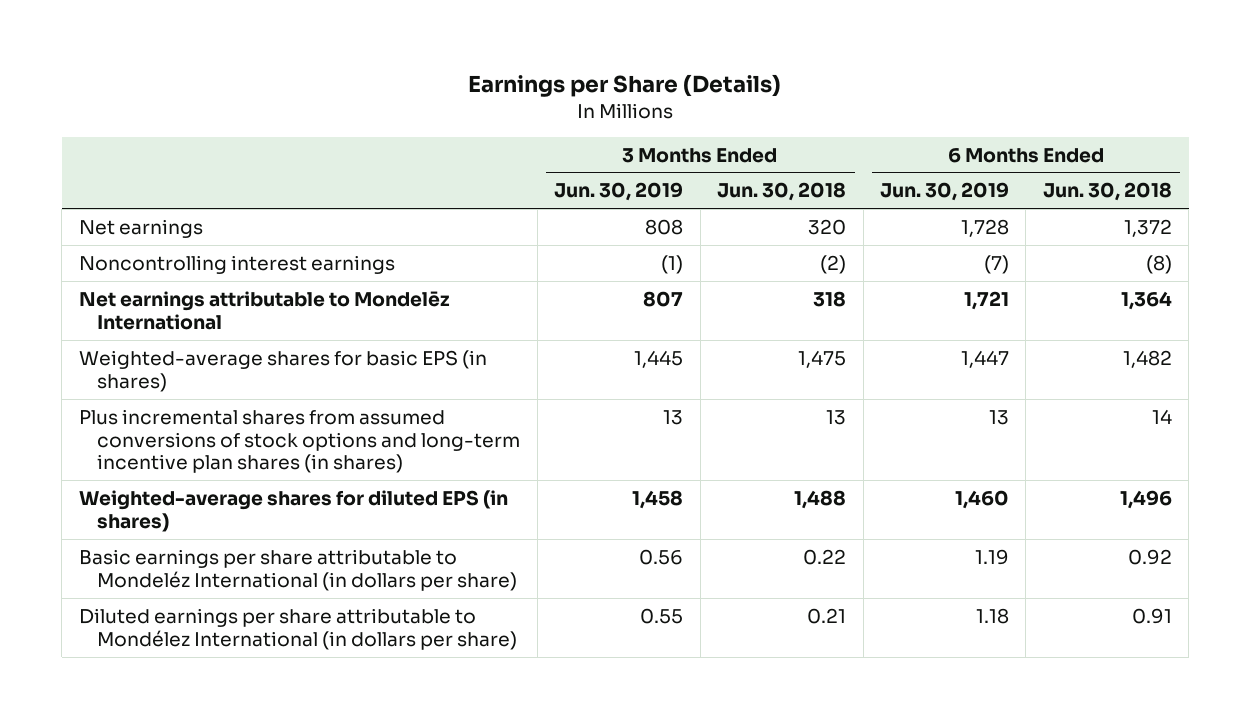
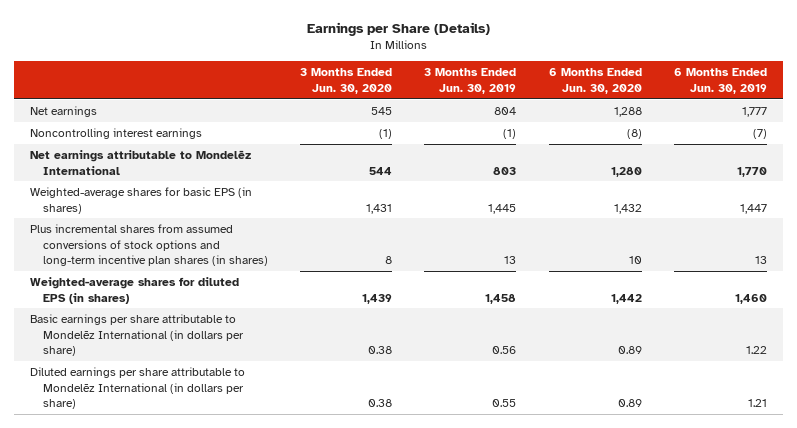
[717,182,847,202] Jun. 30, 2018 -> none
[1042,182,1172,202] Jun. 30, 2018 -> none
none -> [300,68,393,94] 3 Months Ended Jun. 30, 2020
none -> [548,68,642,94] 6 Months Ended Jun. 30, 2020
[645,218,684,235] 808 -> [494,107,517,116] 804
[960,218,1009,237] 1,728 -> [742,107,768,118] 1,777
[643,290,684,307] 807 -> [493,166,517,175] 803
[963,290,1009,310] 1,721 -> [737,166,768,177] 1,770
[78,548,518,591] Basic earnings per share attributable to Mondeléz International (in dollars per share) -> [30,314,244,356] Basic earnings per share attributable to Mondelēz International (in dollars per share)
[974,548,1009,565] 1.19 -> [746,345,768,354] 1.22
[78,607,518,650] Diluted earnings per share attributable to Mondélez International (in dollars per share) -> [30,367,246,409] Diluted earnings per share attributable to Mondelēz International (in dollars per share)
[975,607,1009,624] 1.18 -> [748,398,768,407] 1.21

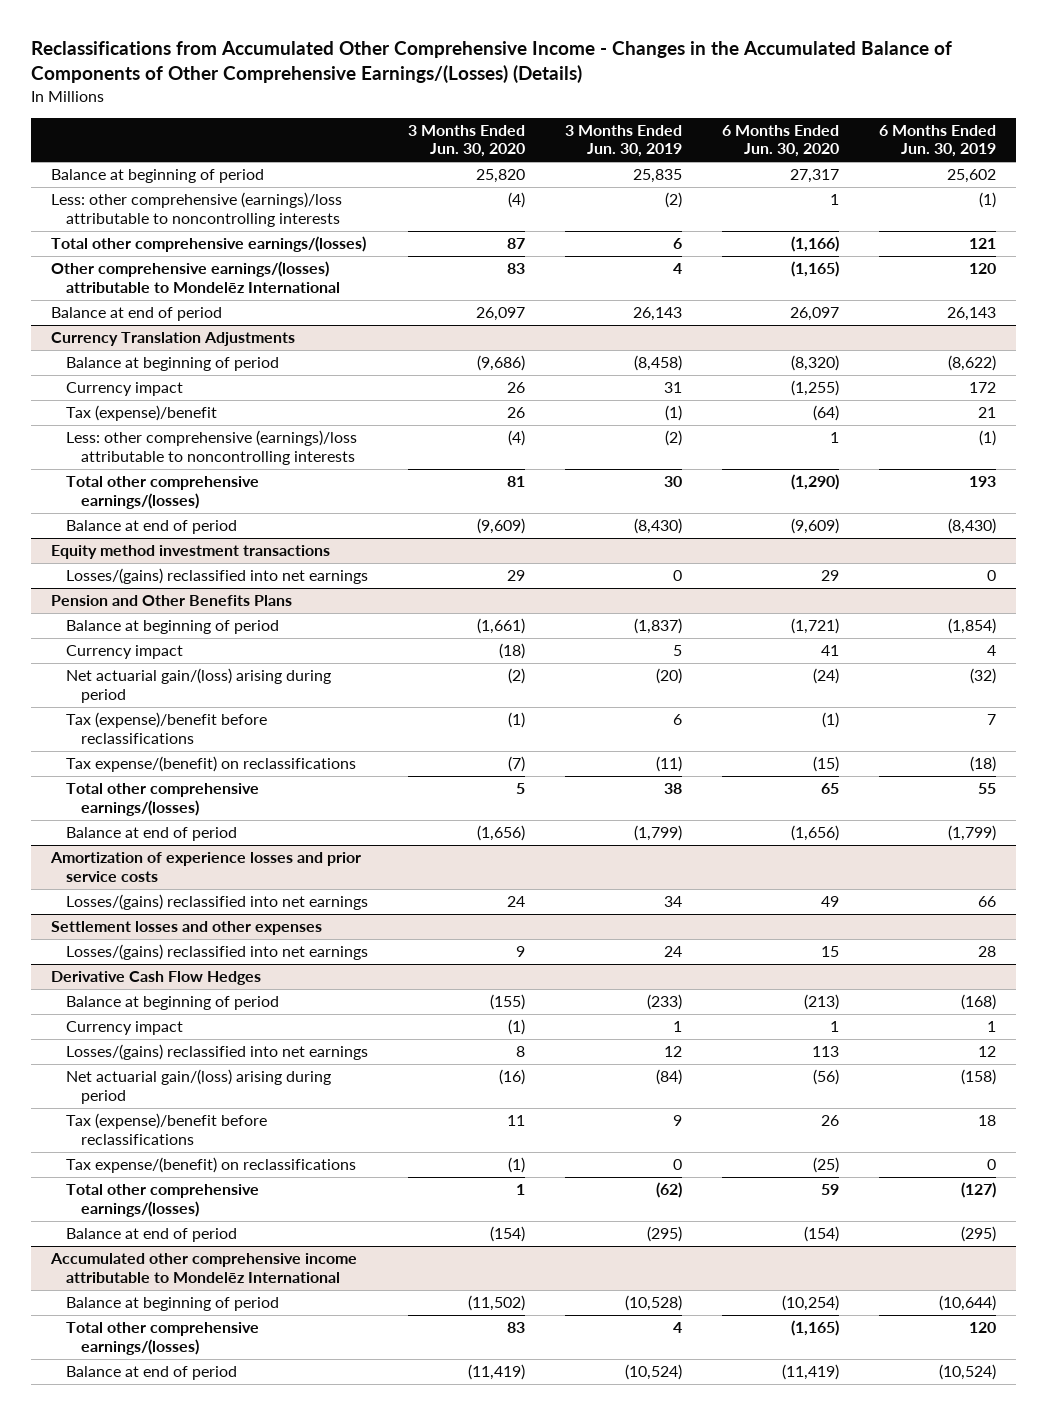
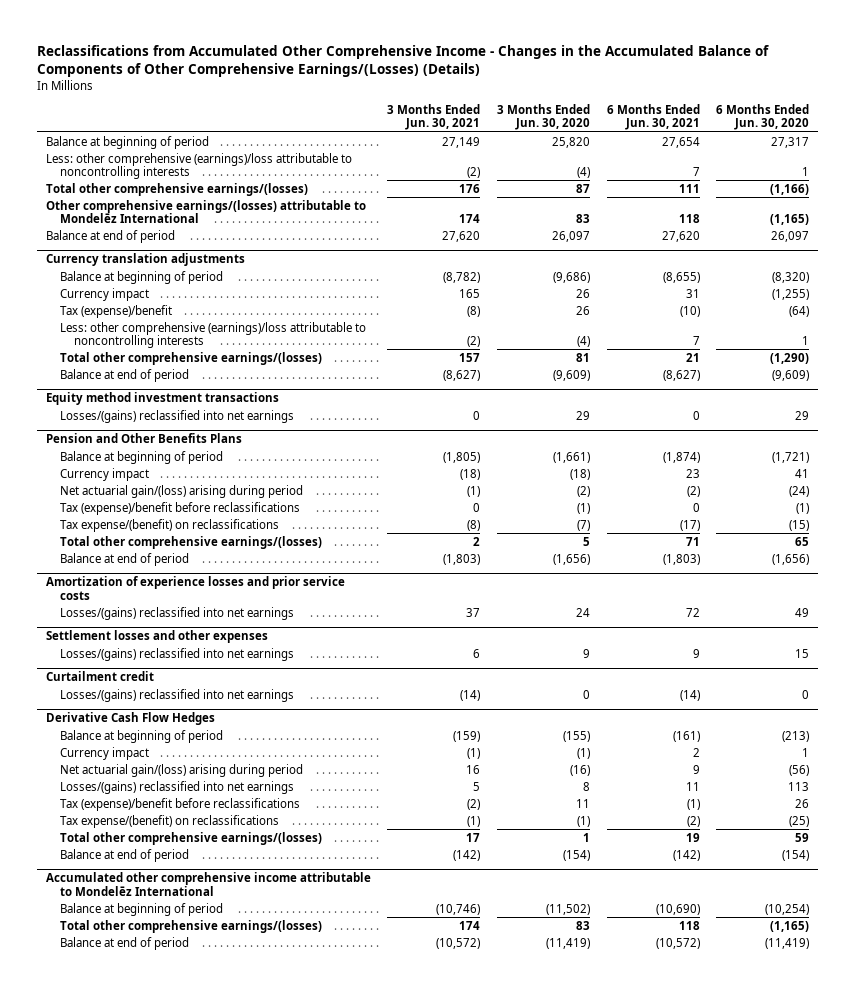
[565,124,683,158] 3 Months Ended Jun. 30, 2019 -> none
[879,124,997,158] 6 Months Ended Jun. 30, 2019 -> none
none -> [387,103,481,131] 3 Months Ended Jun. 30, 2021
none -> [606,103,700,131] 6 Months Ended Jun. 30, 2021
[50,332,295,347] Currency Translation Adjustments -> [45,253,245,267] Currency translation adjustments
none -> [45,671,154,682] Curtailment credit
none -> [59,688,294,702] Losses/(gains) reclassified into net earnings
[66,1044,369,1061] Losses/(gains) reclassified into net earnings -> [59,780,294,794] Losses/(gains) reclassified into net earnings

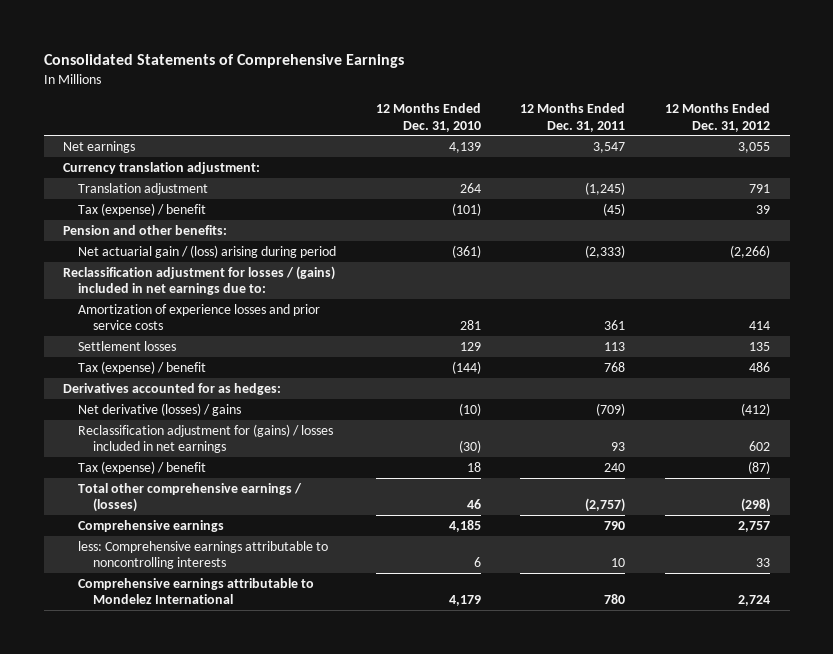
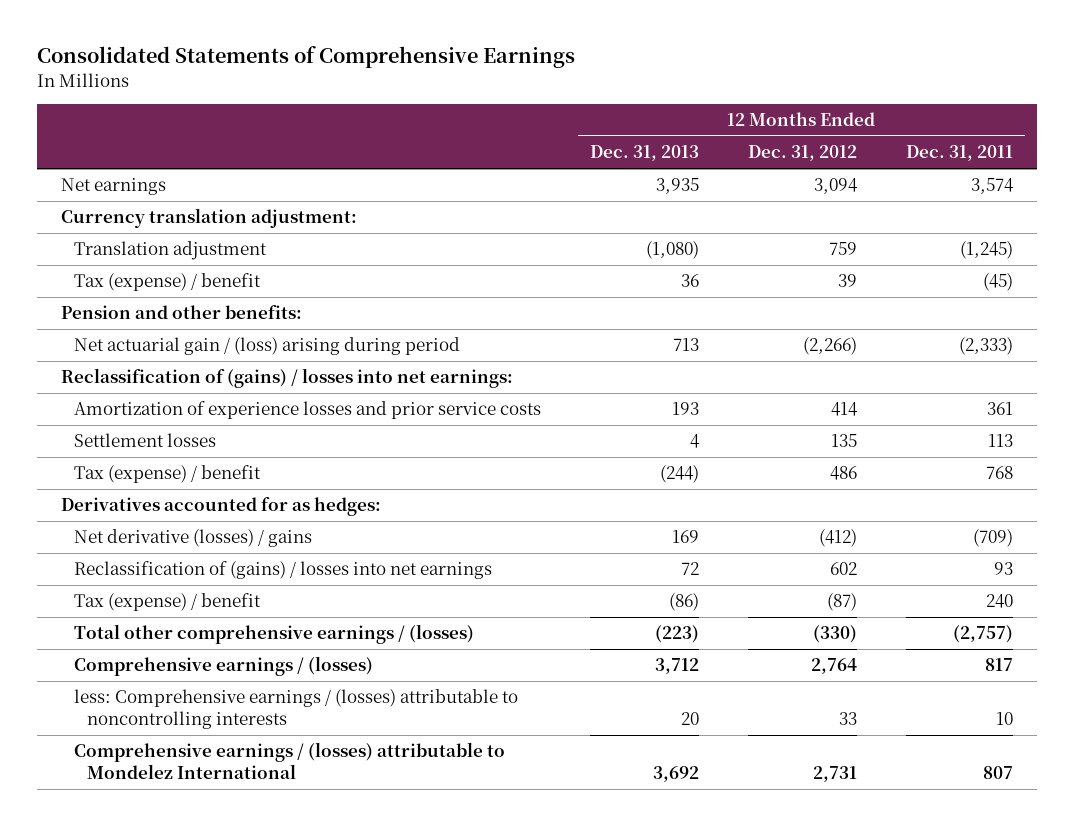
[375,103,481,132] 12 Months Ended Dec. 31, 2010 -> none
none -> [589,145,699,162] Dec. 31, 2013
[593,141,626,153] 3,547 -> [970,178,1014,195] 3,574
[737,141,770,153] 3,055 -> [813,178,858,195] 3,094
[748,183,770,193] 791 -> [828,242,857,256] 759
[63,265,336,296] Reclassification adjustment for losses / (gains) included in net earnings due to: -> none
none -> [61,368,514,389] Reclassification of (gains) / losses into net earnings:
[78,423,334,454] Reclassification adjustment for (gains) / losses included in net earnings -> [73,561,492,580] Reclassification of (gains) / losses into net earnings
[740,498,770,513] (298) -> [812,625,857,644] (330)
[78,519,225,532] Comprehensive earnings -> [73,656,373,677] Comprehensive earnings / (losses)
[604,520,626,530] 790 -> [984,658,1013,672] 817
[737,520,770,532] 2,757 -> [810,658,857,675] 2,764
[78,540,329,570] less: Comprehensive earnings attributable to noncontrolling interests -> [73,689,518,729] less: Comprehensive earnings / (losses) attributable to noncontrolling interests
[78,577,315,605] Comprehensive earnings attributable to Mondelez International -> [73,742,505,779] Comprehensive earnings / (losses) attributable to Mondelez International
[604,594,626,605] 780 -> [982,765,1013,779] 807
[737,595,770,607] 2,724 -> [812,765,857,782] 2,731

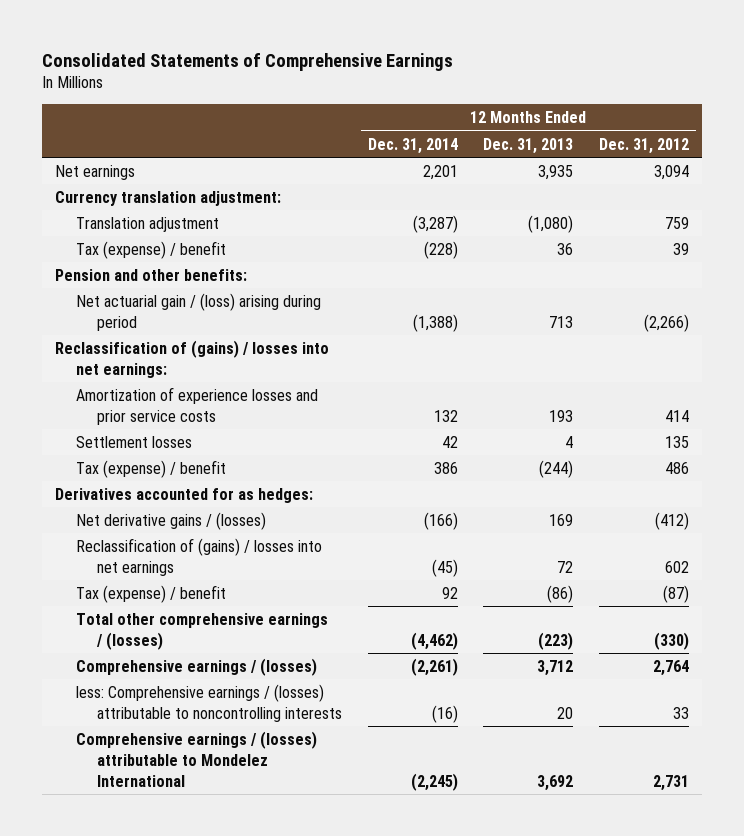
[905,145,1013,162] Dec. 31, 2011 -> none
none -> [367,137,458,154] Dec. 31, 2014
[73,529,312,548] Net derivative (losses) / gains -> [75,511,266,530] Net derivative gains / (losses)

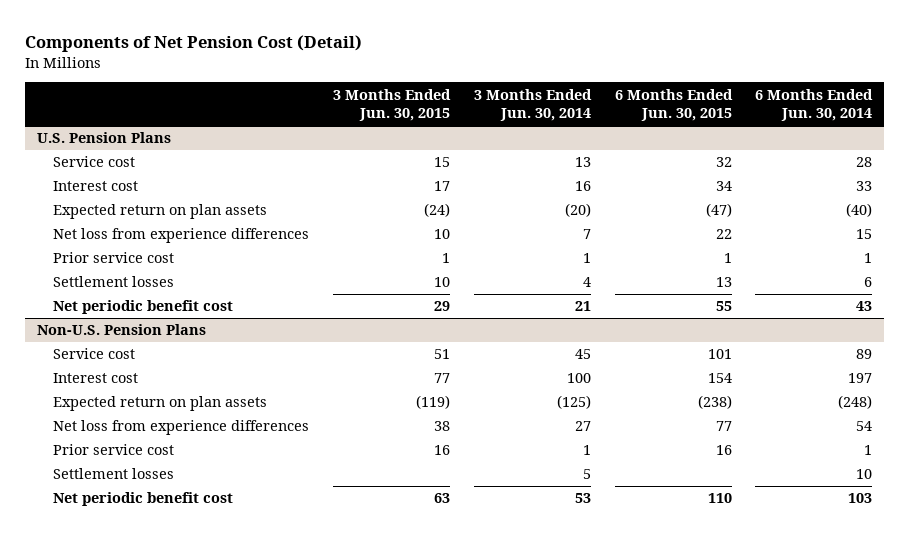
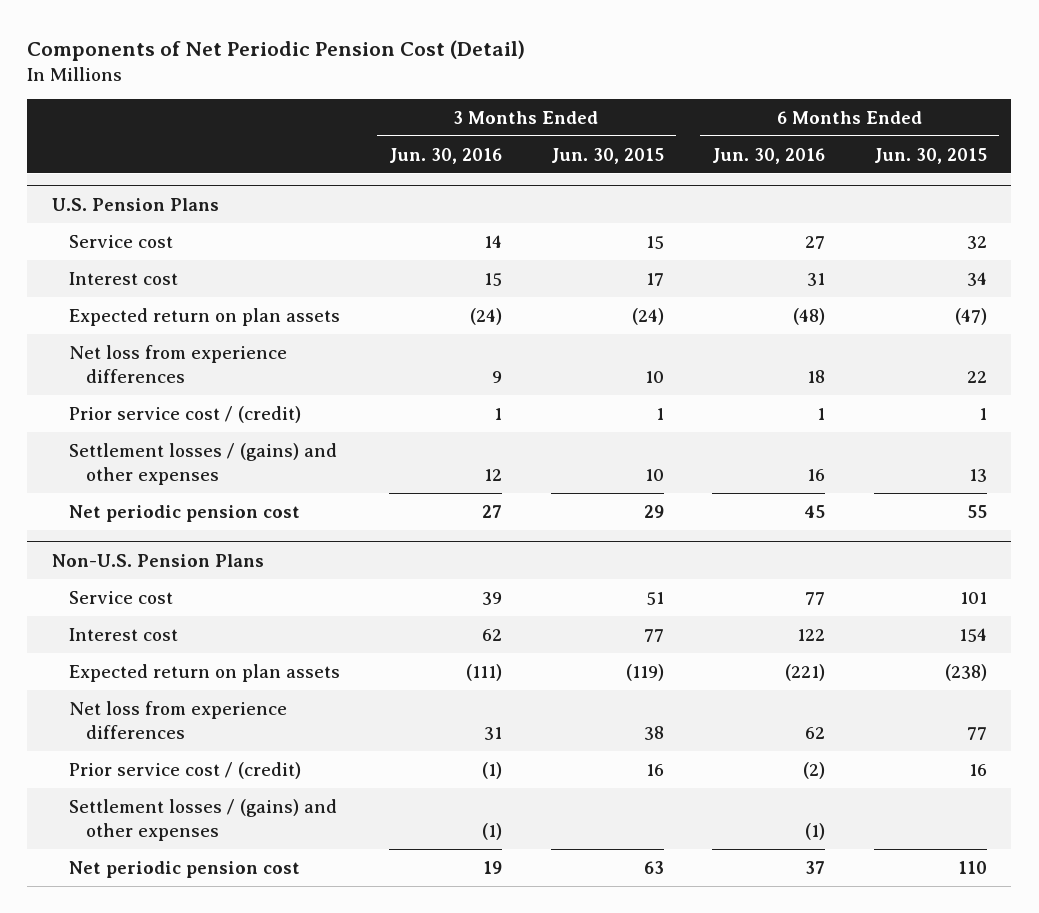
[25,35,363,53] Components of Net Pension Cost (Detail) -> [27,39,526,61] Components of Net Periodic Pension Cost (Detail)
[473,88,592,122] 3 Months Ended Jun. 30, 2014 -> none
[755,88,874,122] 6 Months Ended Jun. 30, 2014 -> none
none -> [388,147,502,164] Jun. 30, 2016
none -> [712,147,826,164] Jun. 30, 2016
[53,252,175,264] Prior service cost -> [69,405,302,423] Prior service cost / (credit)
[53,276,175,288] Settlement losses -> [69,442,338,485] Settlement losses / (gains) and other expenses
[53,300,234,315] Net periodic benefit cost -> [69,504,301,522] Net periodic pension cost
[53,468,175,480] Settlement losses -> none
[53,444,175,456] Prior service cost -> [69,761,302,779] Prior service cost / (credit)
none -> [69,798,338,841] Settlement losses / (gains) and other expenses
[53,492,234,507] Net periodic benefit cost -> [69,860,301,878] Net periodic pension cost

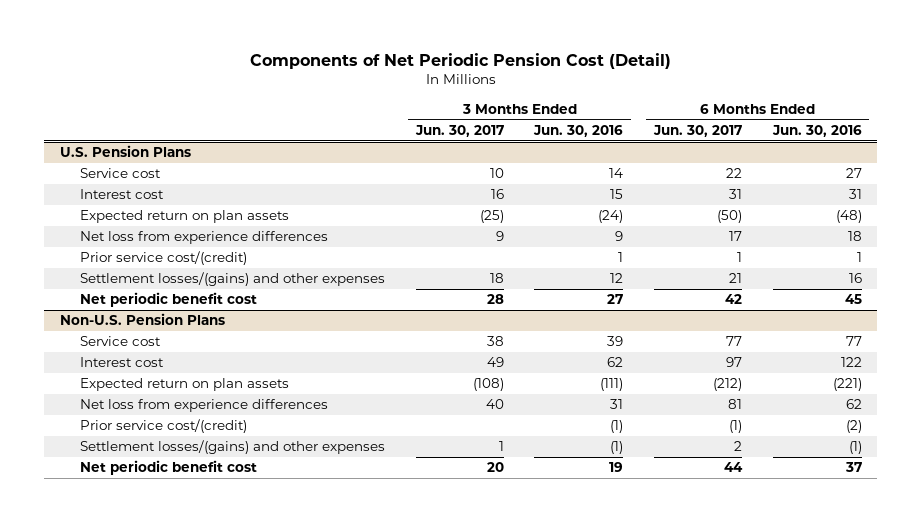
[550,147,664,164] Jun. 30, 2015 -> none
[874,147,988,164] Jun. 30, 2015 -> none
none -> [414,124,504,137] Jun. 30, 2017
none -> [653,124,743,137] Jun. 30, 2017
[69,405,302,423] Prior service cost / (credit) -> [80,251,248,266] Prior service cost/(credit)
[69,442,338,485] Settlement losses / (gains) and other expenses -> [80,272,386,287] Settlement losses/(gains) and other expenses
[69,504,301,522] Net periodic pension cost -> [80,292,258,308] Net periodic benefit cost
[69,761,302,779] Prior service cost / (credit) -> [80,419,248,434] Prior service cost/(credit)
[69,798,338,841] Settlement losses / (gains) and other expenses -> [80,440,386,455] Settlement losses/(gains) and other expenses
[69,860,301,878] Net periodic pension cost -> [80,460,258,476] Net periodic benefit cost

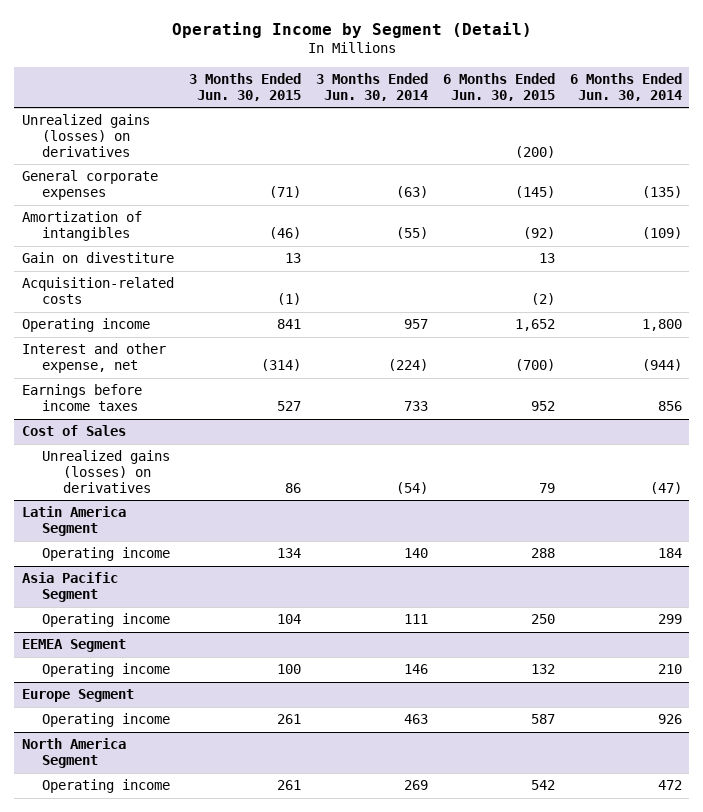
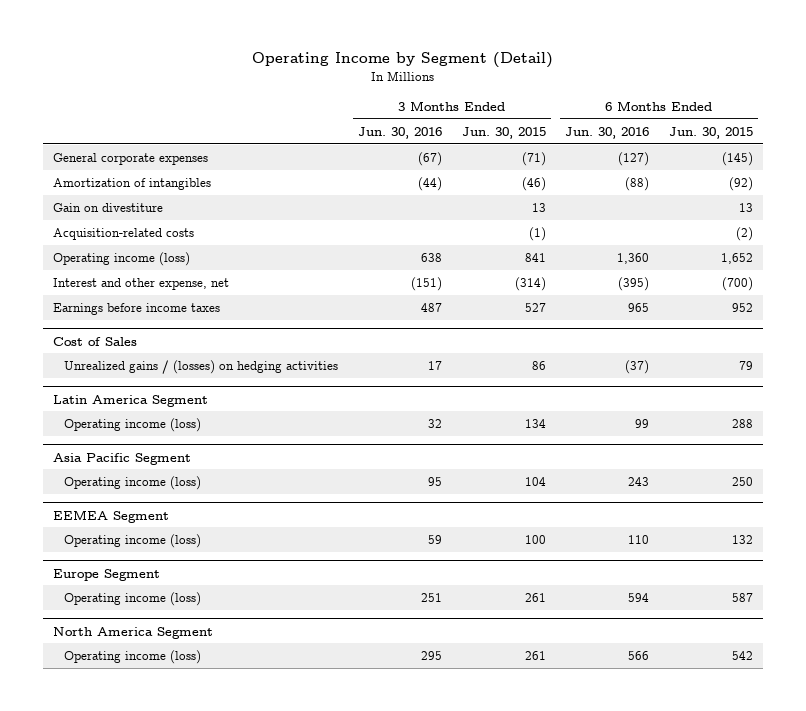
[315,72,428,101] 3 Months Ended Jun. 30, 2014 -> none
[569,72,682,101] 6 Months Ended Jun. 30, 2014 -> none
none -> [357,126,442,139] Jun. 30, 2016
none -> [565,126,650,139] Jun. 30, 2016
[21,114,150,158] Unrealized gains (losses) on derivatives -> none
[21,318,150,333] Operating income -> [52,251,190,266] Operating income (loss)
[42,450,171,494] Unrealized gains (losses) on derivatives -> [63,359,338,374] Unrealized gains / (losses) on hedging activities
[42,547,171,562] Operating income -> [63,417,201,432] Operating income (loss)
[42,613,171,628] Operating income -> [63,475,201,490] Operating income (loss)
[42,663,171,678] Operating income -> [63,533,201,548] Operating income (loss)
[42,713,171,728] Operating income -> [63,591,201,606] Operating income (loss)
[42,779,171,794] Operating income -> [63,649,201,664] Operating income (loss)

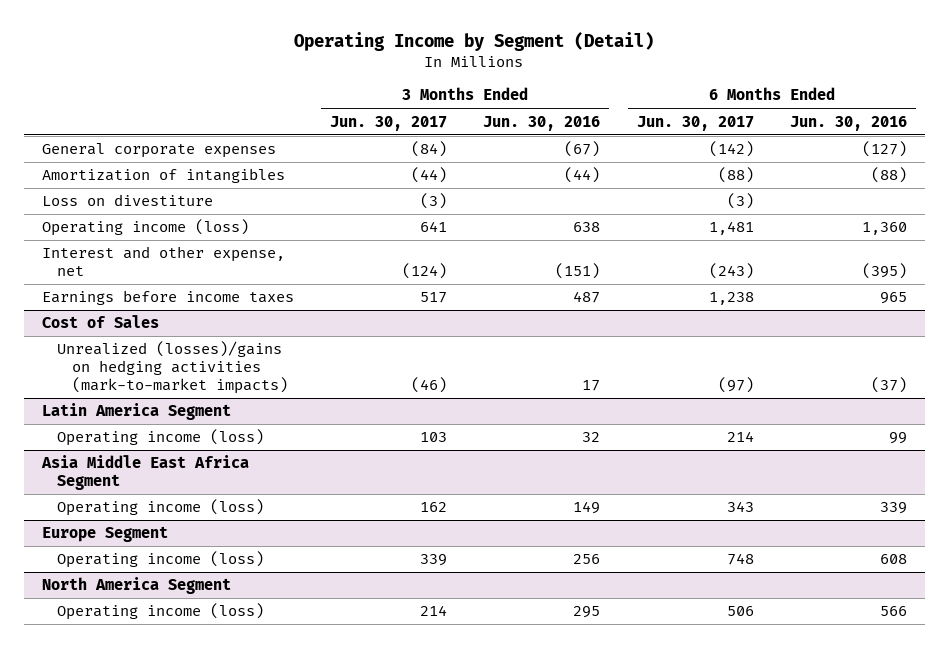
[461,126,546,139] Jun. 30, 2015 -> none
[669,126,754,139] Jun. 30, 2015 -> none
none -> [330,115,448,131] Jun. 30, 2017
none -> [636,115,754,131] Jun. 30, 2017
[52,227,194,240] Acquisition-related costs -> none
[52,202,163,212] Gain on divestiture -> [41,194,213,207] Loss on divestiture
[63,359,338,374] Unrealized gains / (losses) on hedging activities -> [57,341,289,395] Unrealized (losses)/gains on hedging activities (mark-to-market impacts)
[52,452,191,465] Asia Pacific Segment -> none
[52,509,169,523] EEMEA Segment -> none
[63,533,201,548] Operating income (loss) -> none
none -> [40,455,249,491] Asia Middle East Africa Segment
[427,476,442,486] 95 -> [573,501,601,515] 149
[628,476,650,486] 243 -> [879,502,907,515] 339
[420,592,442,602] 251 -> [573,554,601,565] 256
[628,592,650,602] 594 -> [879,554,907,565] 608

